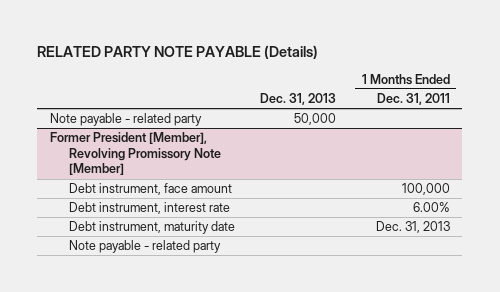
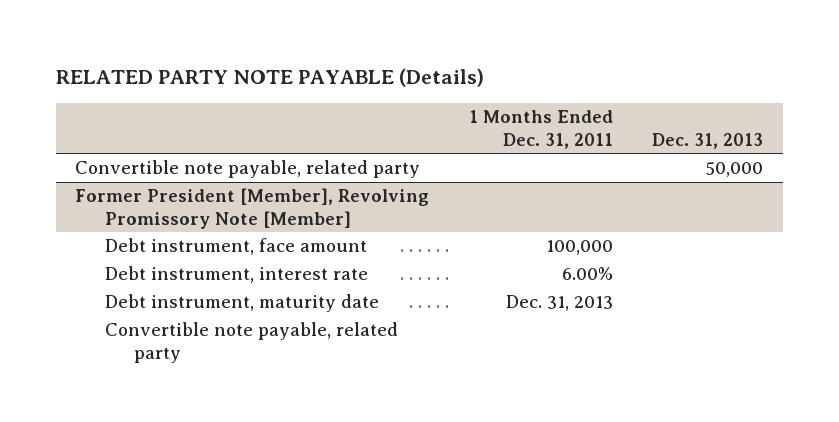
[50,113,203,127] Note payable - related party -> [75,160,421,179] Convertible note payable, related party
[68,240,221,254] Note payable - related party -> [104,322,398,363] Convertible note payable, related party

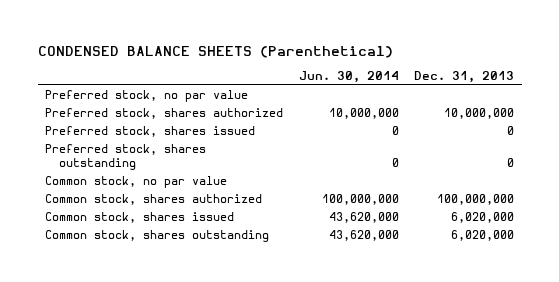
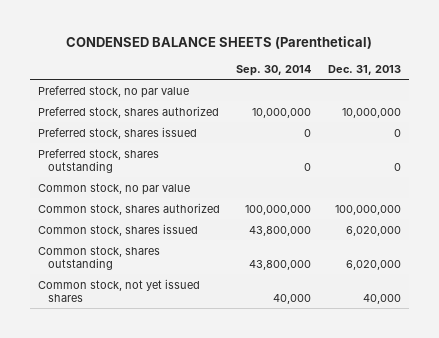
[298,71,399,84] Jun. 30, 2014 -> none
none -> [236,64,312,76] Sep. 30, 2014
none -> [37,278,200,302] Common stock, not yet issued shares

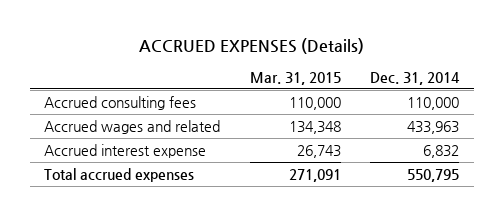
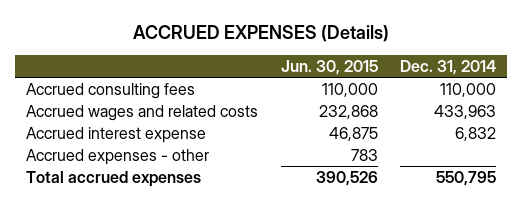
[249,71,341,85] Mar. 31, 2015 -> none
none -> [280,59,378,75] Jun. 30, 2015
[44,119,221,134] Accrued wages and related -> [25,104,258,121] Accrued wages and related costs
none -> [25,148,209,165] Accrued expenses - other

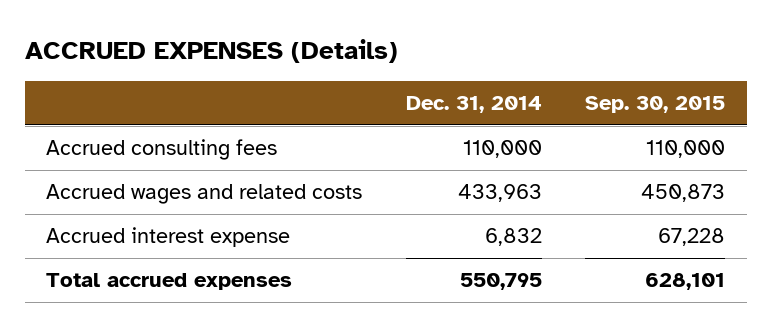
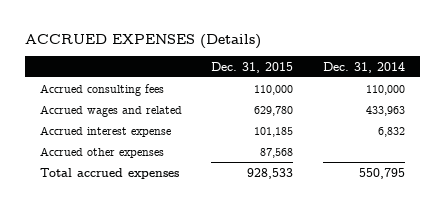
[585,96,726,114] Sep. 30, 2015 -> none
none -> [211,61,294,73] Dec. 31, 2015
[46,184,363,205] Accrued wages and related costs -> [39,104,182,117] Accrued wages and related
none -> [39,146,164,158] Accrued other expenses

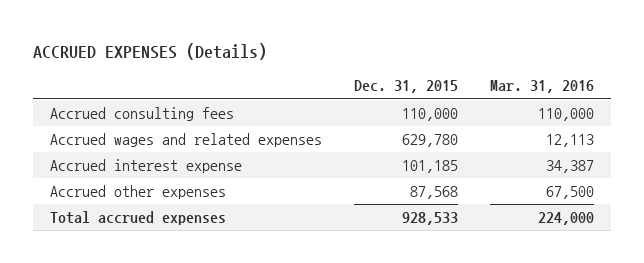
[323,61,406,73] Dec. 31, 2014 -> none
none -> [490,80,595,94] Mar. 31, 2016
[39,104,182,117] Accrued wages and related -> [49,133,322,148] Accrued wages and related expenses

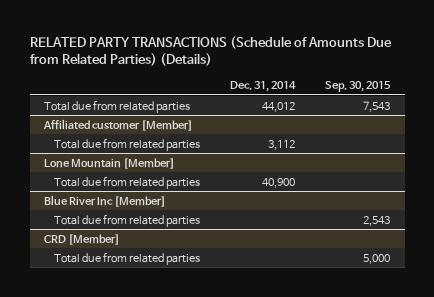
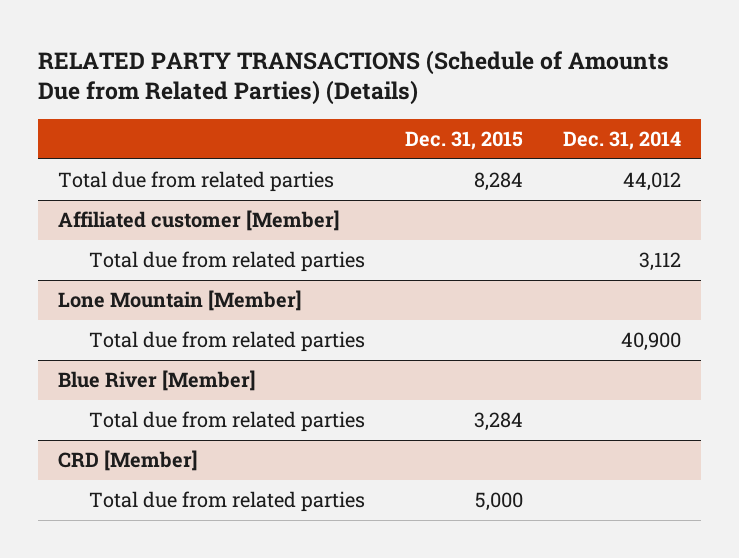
[324,81,391,93] Sep. 30, 2015 -> none
none -> [404,131,523,151] Dec. 31, 2015
[44,194,167,207] Blue River Inc [Member] -> [58,369,257,391] Blue River [Member]

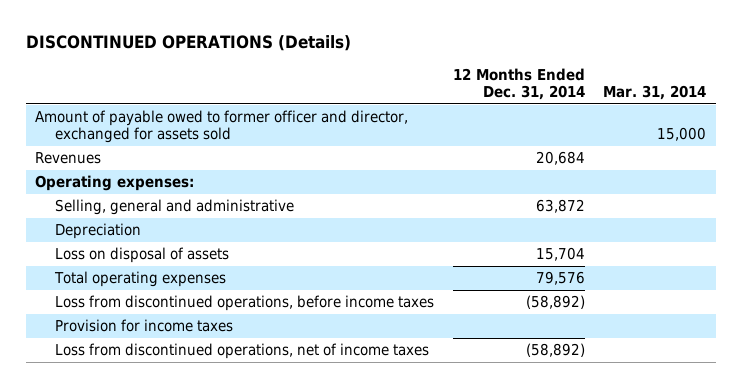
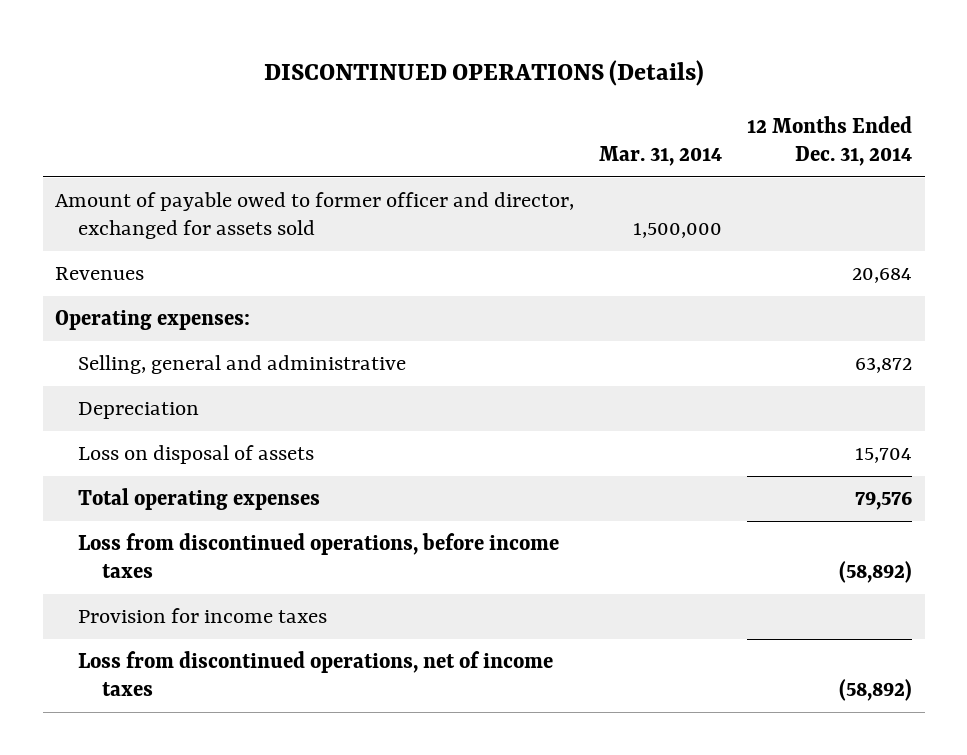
[657,127,707,142] 15,000 -> [633,223,723,239] 1,500,000

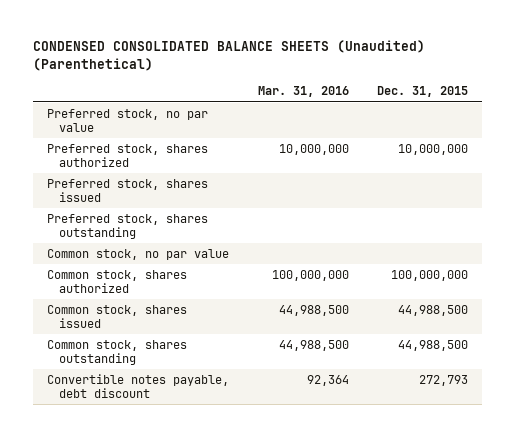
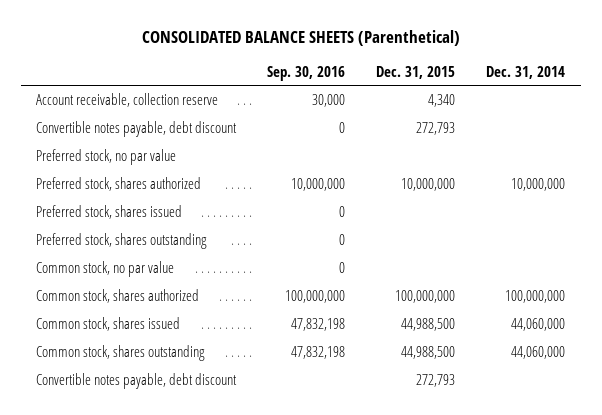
[33,40,426,71] CONDENSED CONSOLIDATED BALANCE SHEETS (Unaudited) (Parenthetical) -> [141,30,460,47] CONSOLIDATED BALANCE SHEETS (Parenthetical)
[257,86,349,98] Mar. 31, 2016 -> none
none -> [267,65,346,81] Sep. 30, 2016
none -> [486,65,566,79] Dec. 31, 2014
none -> [36,92,219,107] Account receivable, collection reserve
none -> [36,120,238,137] Convertible notes payable, debt discount

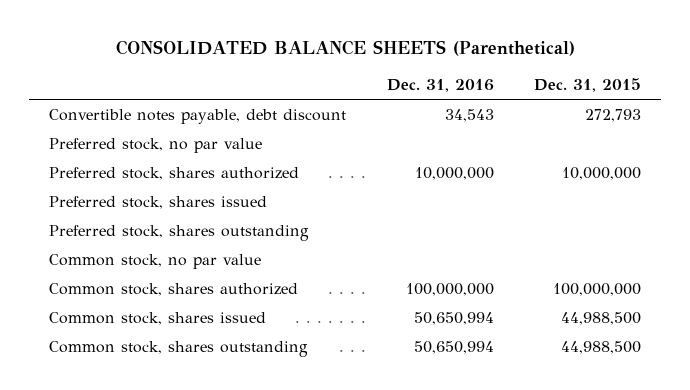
[267,65,346,81] Sep. 30, 2016 -> none
[486,65,566,79] Dec. 31, 2014 -> none
none -> [386,78,494,92] Dec. 31, 2016
[36,92,219,107] Account receivable, collection reserve -> none
[36,372,238,389] Convertible notes payable, debt discount -> none

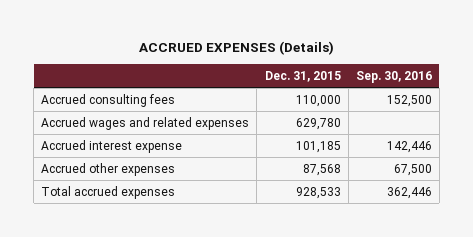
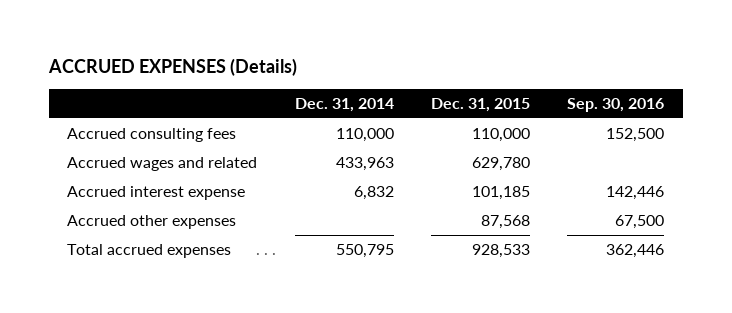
none -> [294,98,394,113] Dec. 31, 2014
[41,116,250,130] Accrued wages and related expenses -> [67,157,258,172] Accrued wages and related

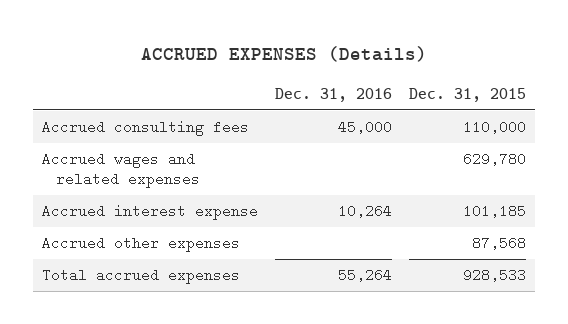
[294,98,394,113] Dec. 31, 2014 -> none
[567,98,665,113] Sep. 30, 2016 -> none
none -> [275,87,393,102] Dec. 31, 2016
[67,157,258,172] Accrued wages and related -> [42,152,200,189] Accrued wages and related expenses

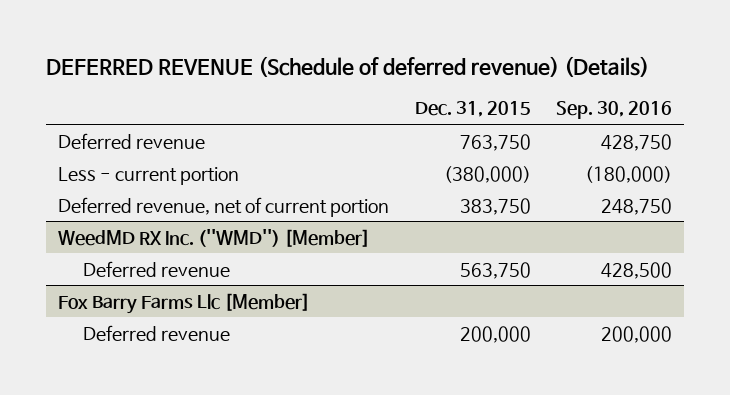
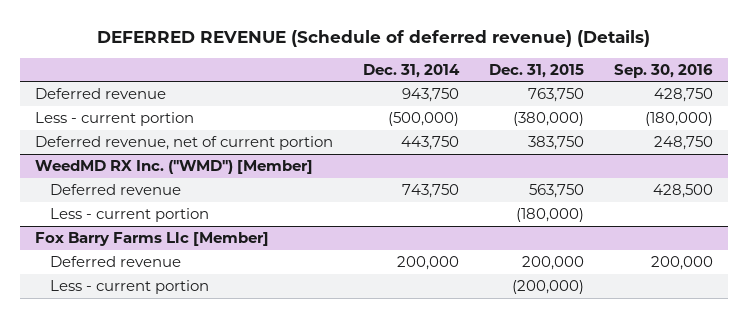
none -> [362,63,460,78] Dec. 31, 2014
none -> [50,208,210,223] Less - current portion
none -> [50,280,210,295] Less - current portion

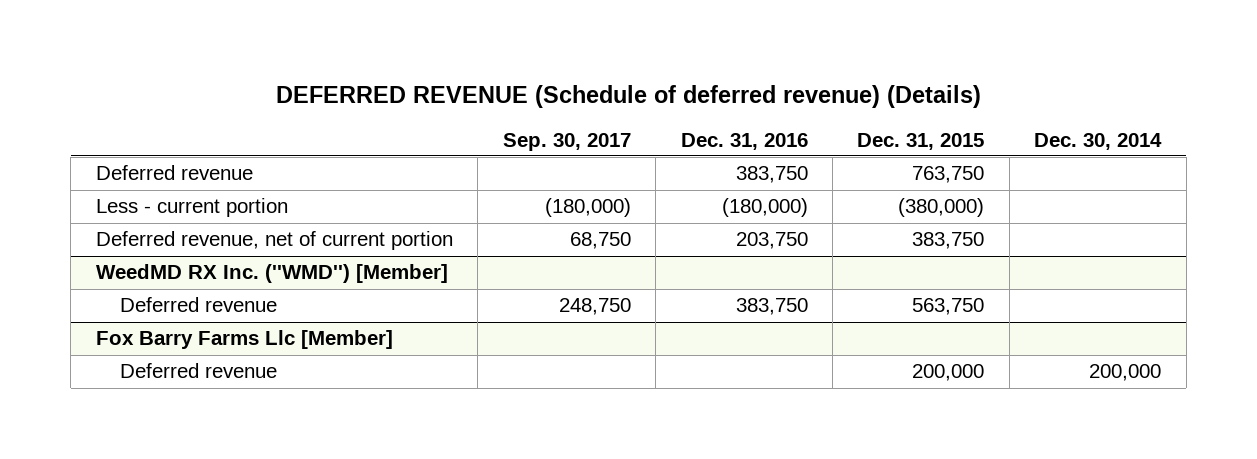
[362,63,460,78] Dec. 31, 2014 -> none
[613,63,713,78] Sep. 30, 2016 -> none
none -> [502,132,631,151] Sep. 30, 2017
none -> [680,132,808,150] Dec. 31, 2016
none -> [1034,132,1163,150] Dec. 30, 2014
[50,208,210,223] Less - current portion -> none
[50,280,210,295] Less - current portion -> none

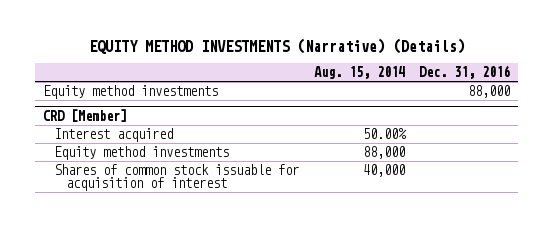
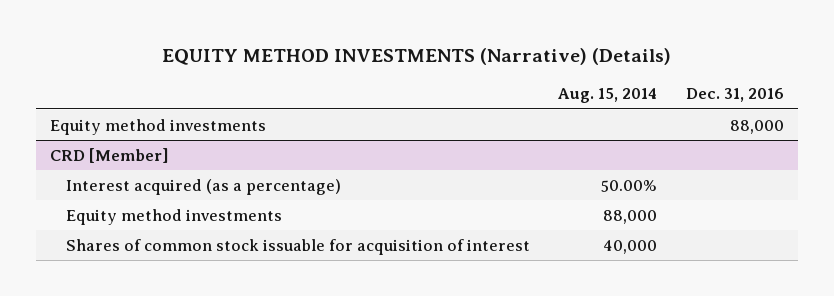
[54,128,174,143] Interest acquired -> [65,178,341,195] Interest acquired (as a percentage)

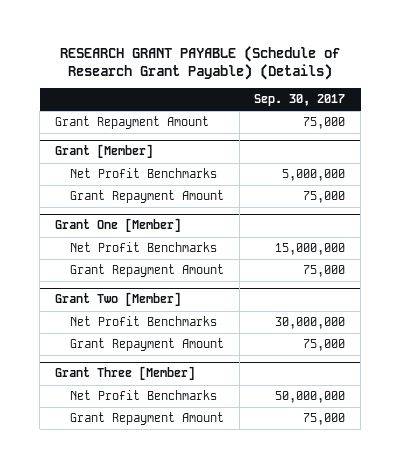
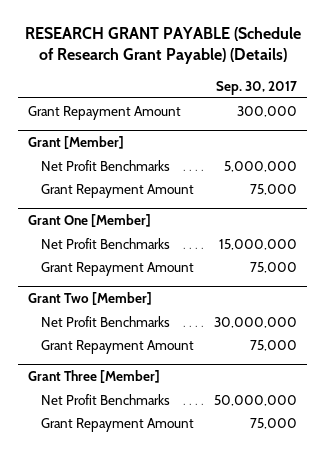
[303,117,346,130] 75,000 -> [237,105,298,117] 300,000

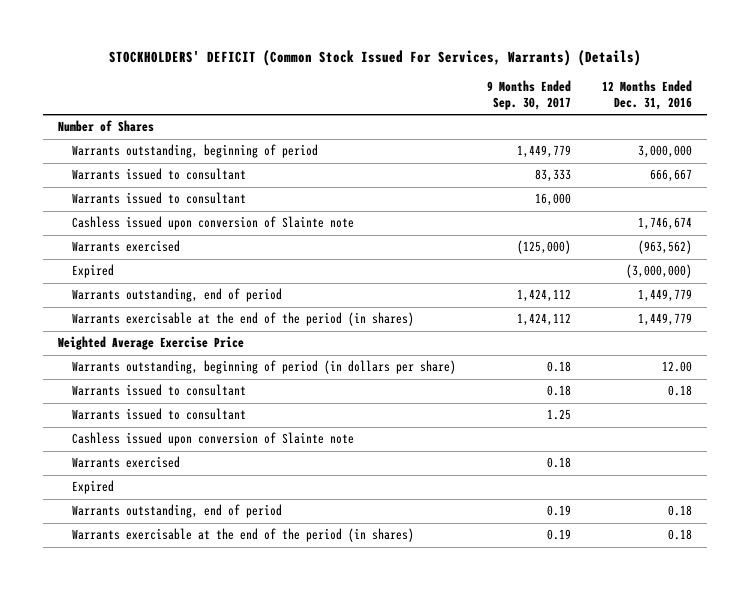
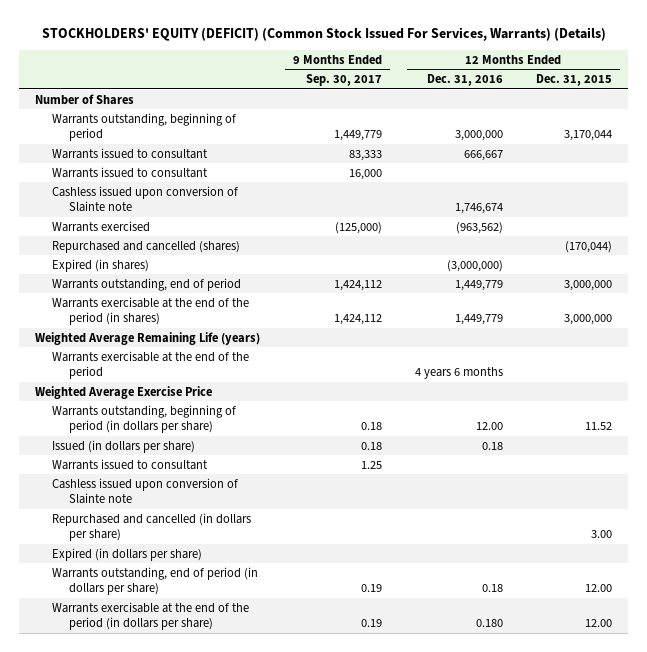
[108,50,641,67] STOCKHOLDERS' DEFICIT (Common Stock Issued For Services, Warrants) (Details) -> [41,27,606,42] STOCKHOLDERS' EQUITY (DEFICIT) (Common Stock Issued For Services, Warrants) (Details)
none -> [535,74,612,87] Dec. 31, 2015
none -> [52,240,241,253] Repurchased and cancelled (shares)
[72,264,115,279] Expired -> [52,258,150,272] Expired (in shares)
none -> [35,331,261,345] Weighted Average Remaining Life (years)
none -> [52,350,250,380] Warrants exercisable at the end of the period
[72,384,247,397] Warrants issued to consultant -> [52,439,196,453] Issued (in dollars per share)
[72,456,181,469] Warrants exercised -> none
none -> [52,512,252,542] Repurchased and cancelled (in dollars per share)
[72,480,115,495] Expired -> [52,547,203,561] Expired (in dollars per share)
[72,504,283,519] Warrants outstanding, end of period -> [52,566,259,596] Warrants outstanding, end of period (in dollars per share)
[72,528,415,543] Warrants exercisable at the end of the period (in shares) -> [52,601,250,631] Warrants exercisable at the end of the period (in dollars per share)
[667,529,692,541] 0.18 -> [476,619,504,628] 0.180

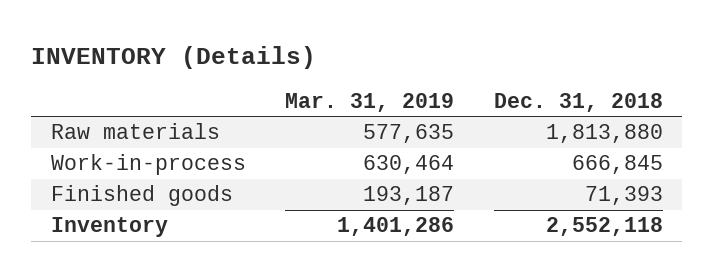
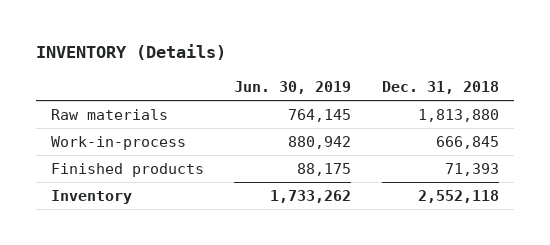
[285,92,455,112] Mar. 31, 2019 -> none
none -> [234,80,352,94] Jun. 30, 2019
[50,185,233,207] Finished goods -> [50,162,204,177] Finished products

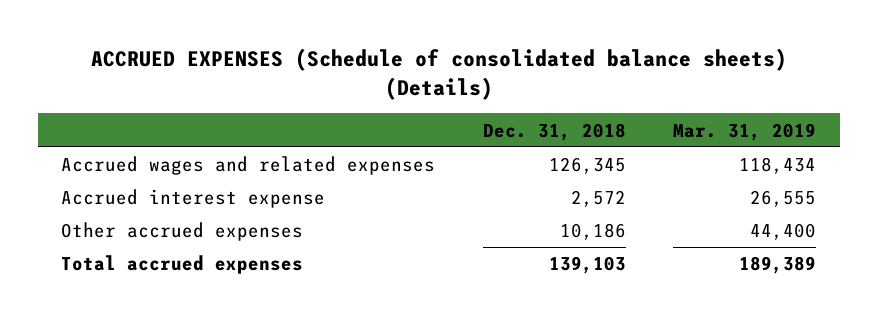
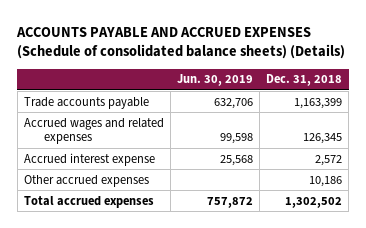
[90,48,787,101] ACCRUED EXPENSES (Schedule of consolidated balance sheets) (Details) -> [16,26,346,60] ACCOUNTS PAYABLE AND ACCRUED EXPENSES (Schedule of consolidated balance sheets) (Details)
[672,122,816,141] Mar. 31, 2019 -> none
none -> [176,74,253,87] Jun. 30, 2019
none -> [23,96,149,109] Trade accounts payable
[548,256,626,275] 139,103 -> [284,196,342,208] 1,302,502

